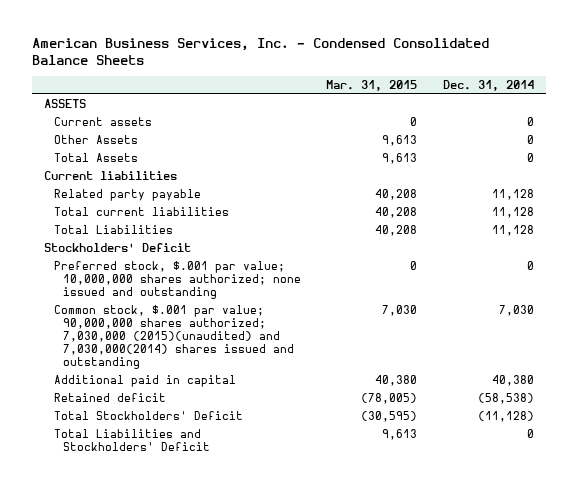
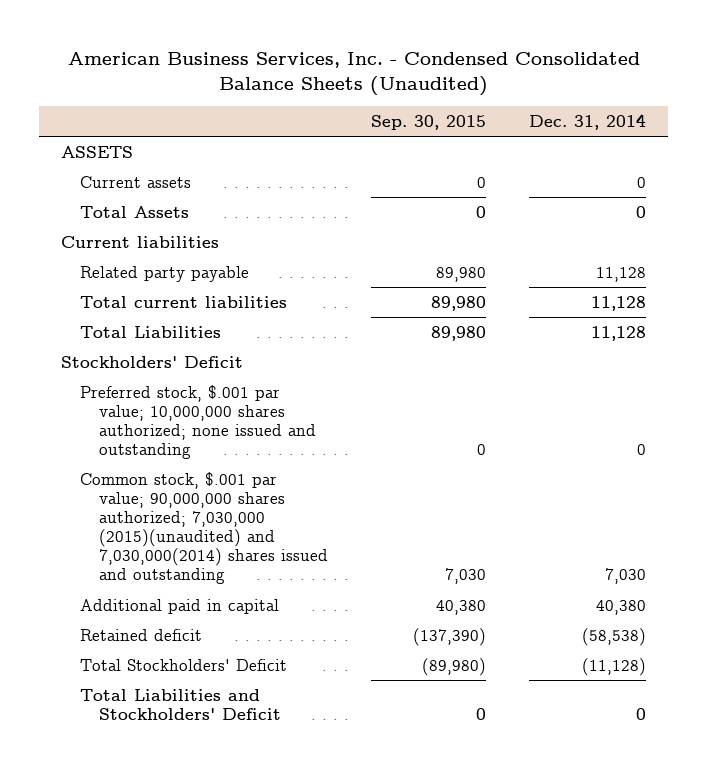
[31,38,489,66] American Business Services, Inc. - Condensed Consolidated Balance Sheets -> [67,51,640,96] American Business Services, Inc. - Condensed Consolidated Balance Sheets (Unaudited)
[326,79,418,91] Mar. 31, 2015 -> none
none -> [371,114,487,130] Sep. 30, 2015
[53,135,138,145] Other Assets -> none

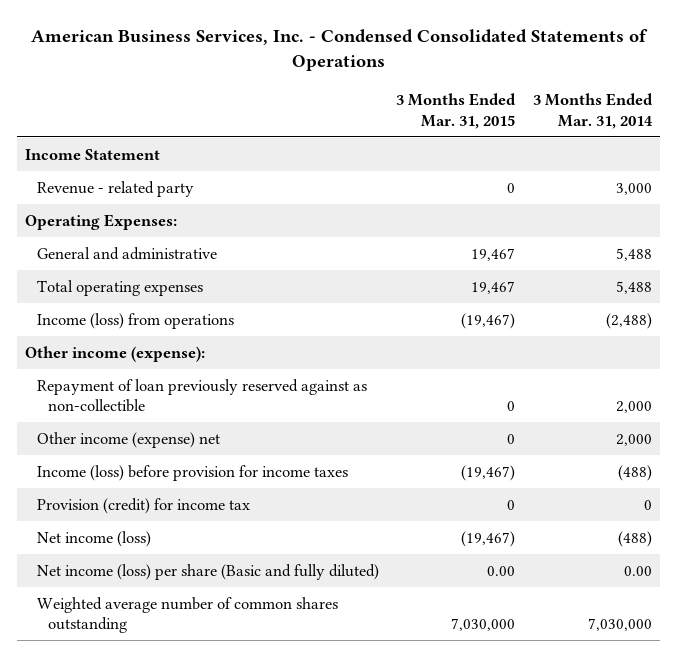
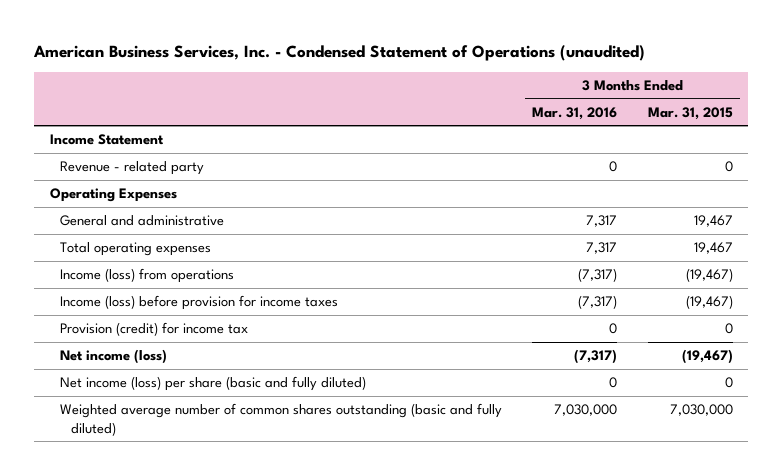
[30,29,648,72] American Business Services, Inc. - Condensed Consolidated Statements of Operations -> [33,45,646,62] American Business Services, Inc. - Condensed Statement of Operations (unaudited)
[532,93,653,129] 3 Months Ended Mar. 31, 2014 -> none
none -> [532,106,618,120] Mar. 31, 2016
[25,213,178,230] Operating Expenses: -> [49,188,177,203] Operating Expenses
[25,345,206,362] Other income (expense): -> none
[36,378,367,413] Repayment of loan previously reserved against as non-collectible -> none
[36,431,220,448] Other income (expense) net -> none
[36,563,379,580] Net income (loss) per share (Basic and fully diluted) -> [60,376,367,392] Net income (loss) per share (basic and fully diluted)
[487,565,516,576] 0.00 -> [724,377,733,389] 0
[36,596,338,634] Weighted average number of common shares outstanding -> [60,403,503,436] Weighted average number of common shares outstanding (basic and fully diluted)

